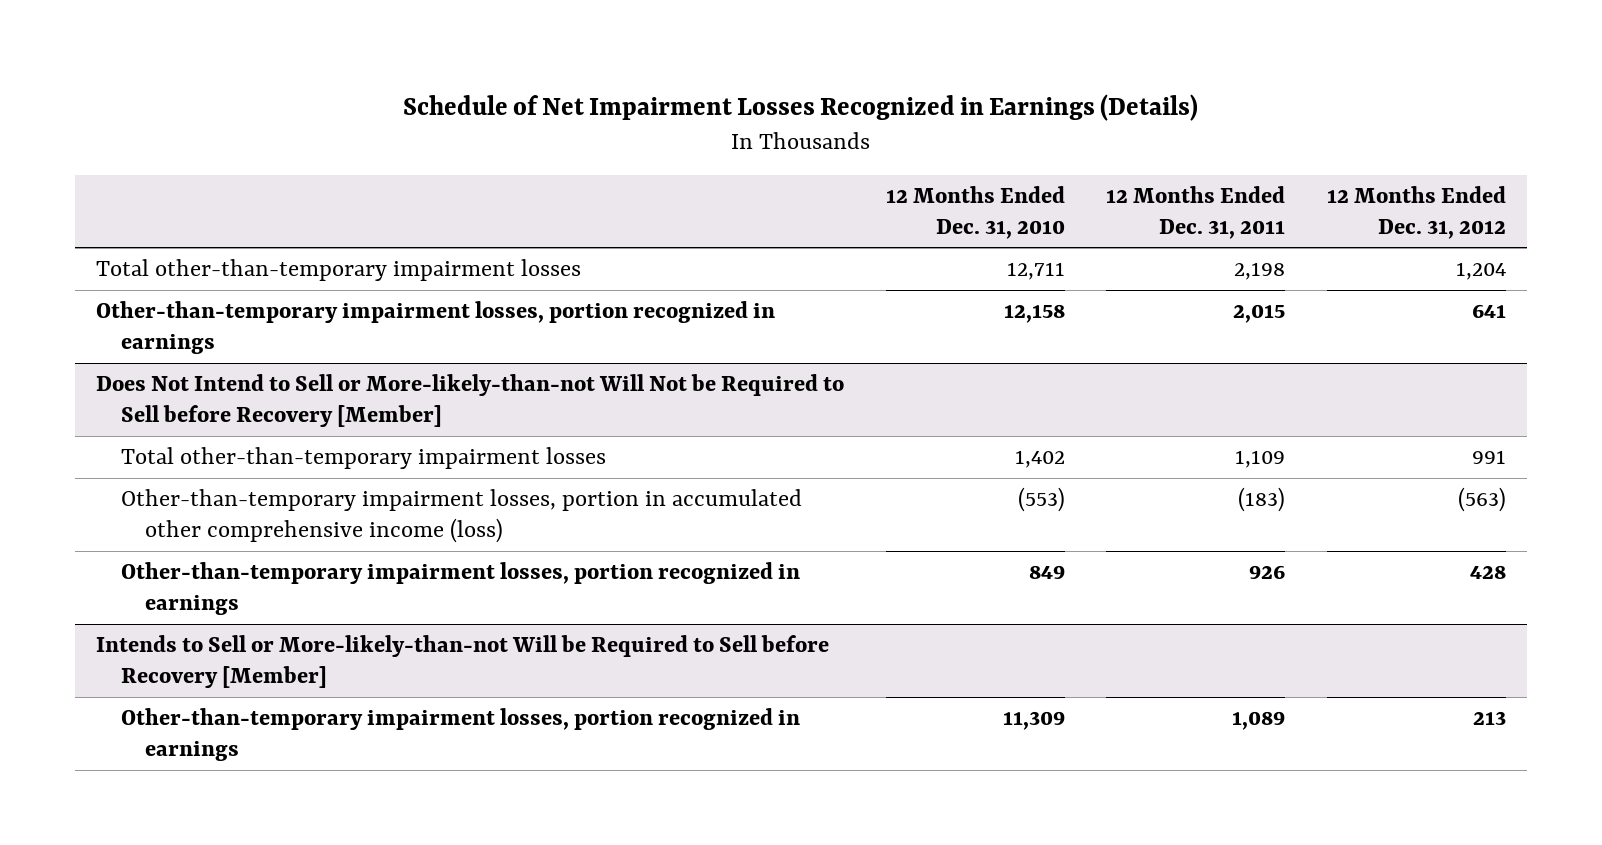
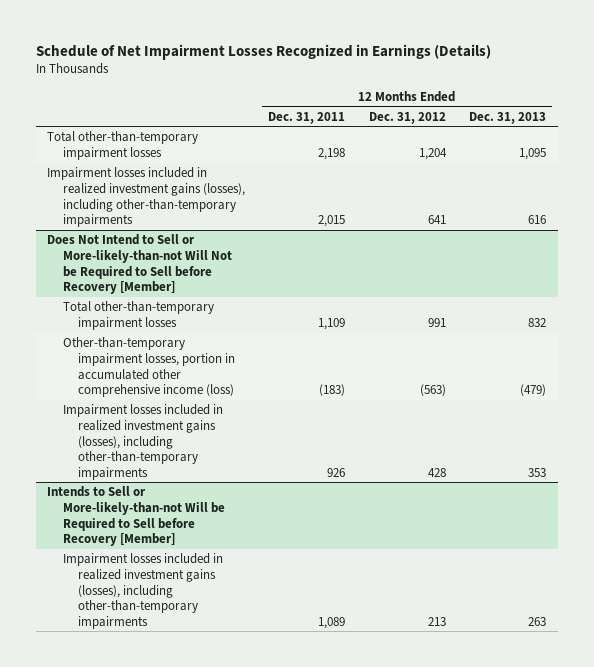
[885,185,1065,239] 12 Months Ended Dec. 31, 2010 -> none
none -> [469,111,547,124] Dec. 31, 2013
[96,301,776,355] Other-than-temporary impairment losses, portion recognized in earnings -> [47,167,245,228] Impairment losses included in realized investment gains (losses), including other-than-temporary impairments
[120,562,800,616] Other-than-temporary impairment losses, portion recognized in earnings -> [62,404,223,480] Impairment losses included in realized investment gains (losses), including other-than-temporary impairments
[120,708,800,762] Other-than-temporary impairment losses, portion recognized in earnings -> [62,553,223,629] Impairment losses included in realized investment gains (losses), including other-than-temporary impairments

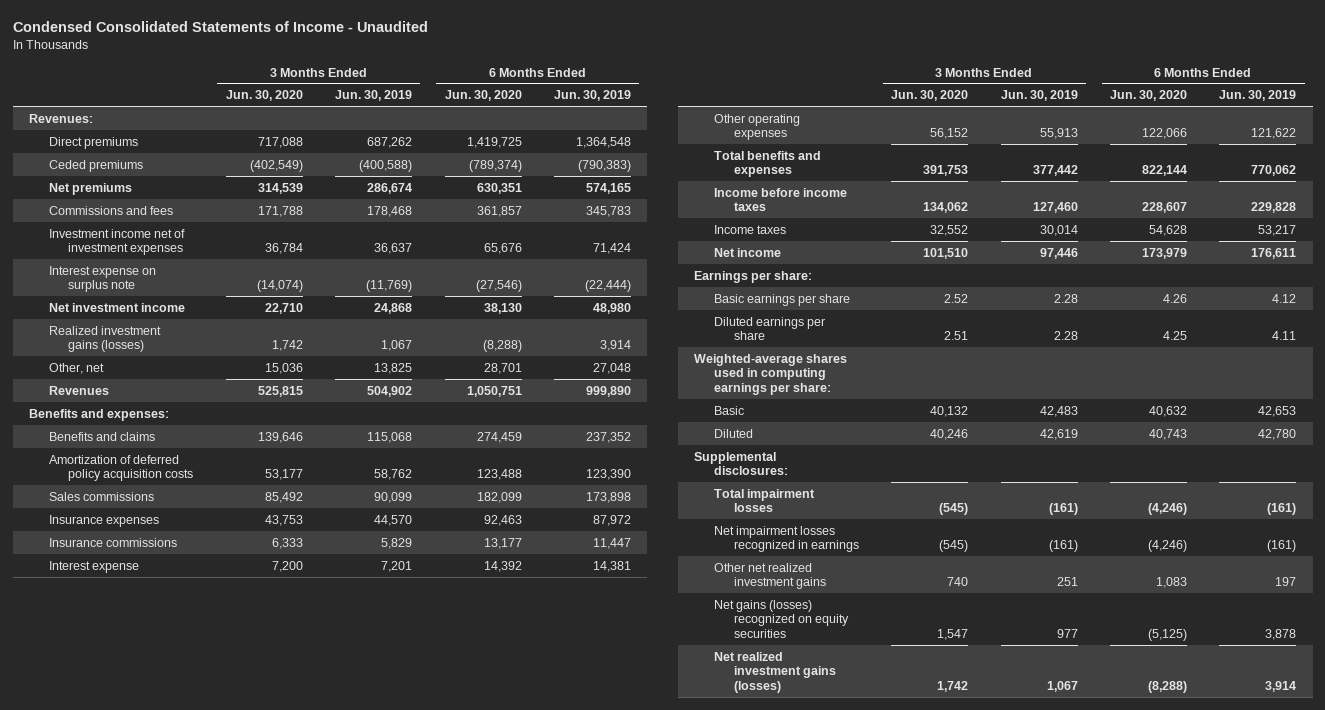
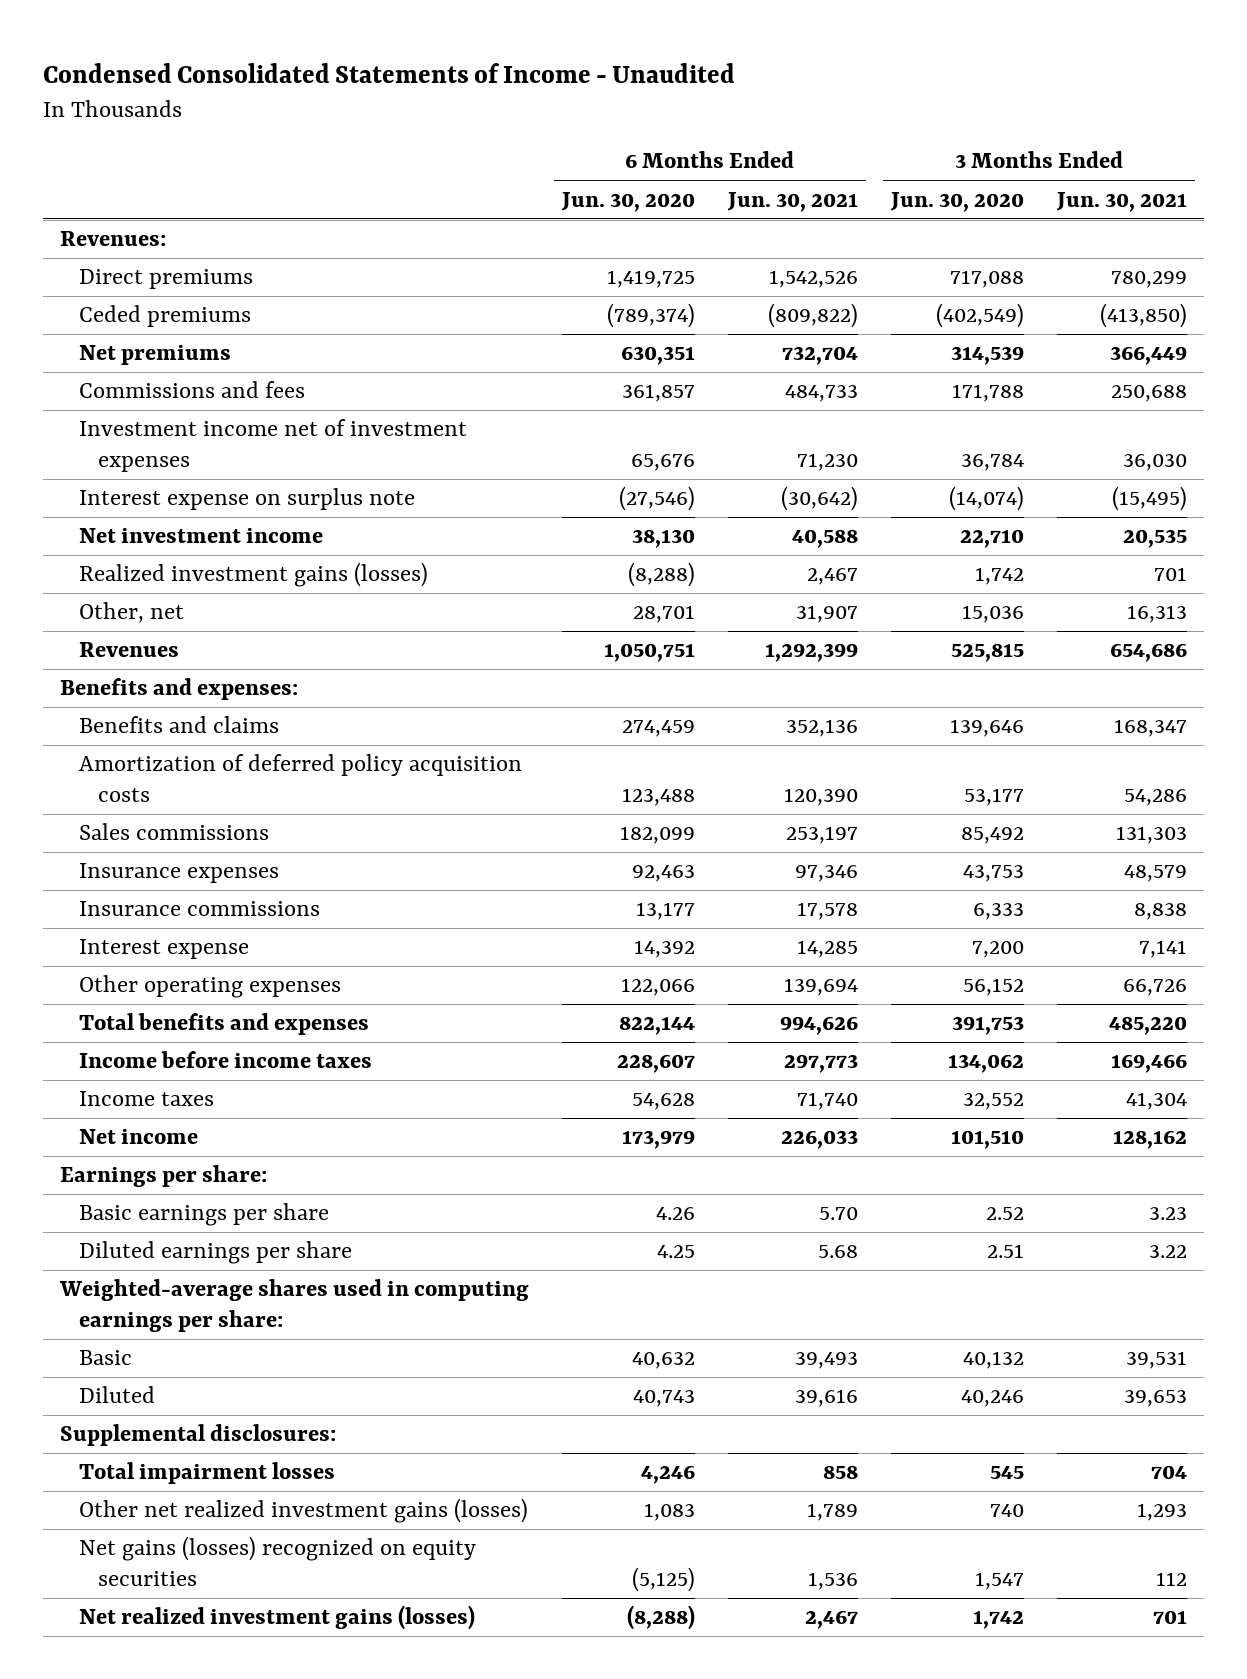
[335,90,413,102] Jun. 30, 2019 -> none
[553,90,631,102] Jun. 30, 2019 -> none
none -> [726,191,858,212] Jun. 30, 2021
none -> [1056,191,1188,212] Jun. 30, 2021
[714,525,859,553] Net impairment losses recognized in earnings -> none
[939,503,969,516] (545) -> [990,1466,1025,1480] 545
[1148,503,1188,516] (4,246) -> [640,1465,695,1485] 4,246
[714,562,826,590] Other net realized investment gains -> [78,1498,528,1524] Other net realized investment gains (losses)

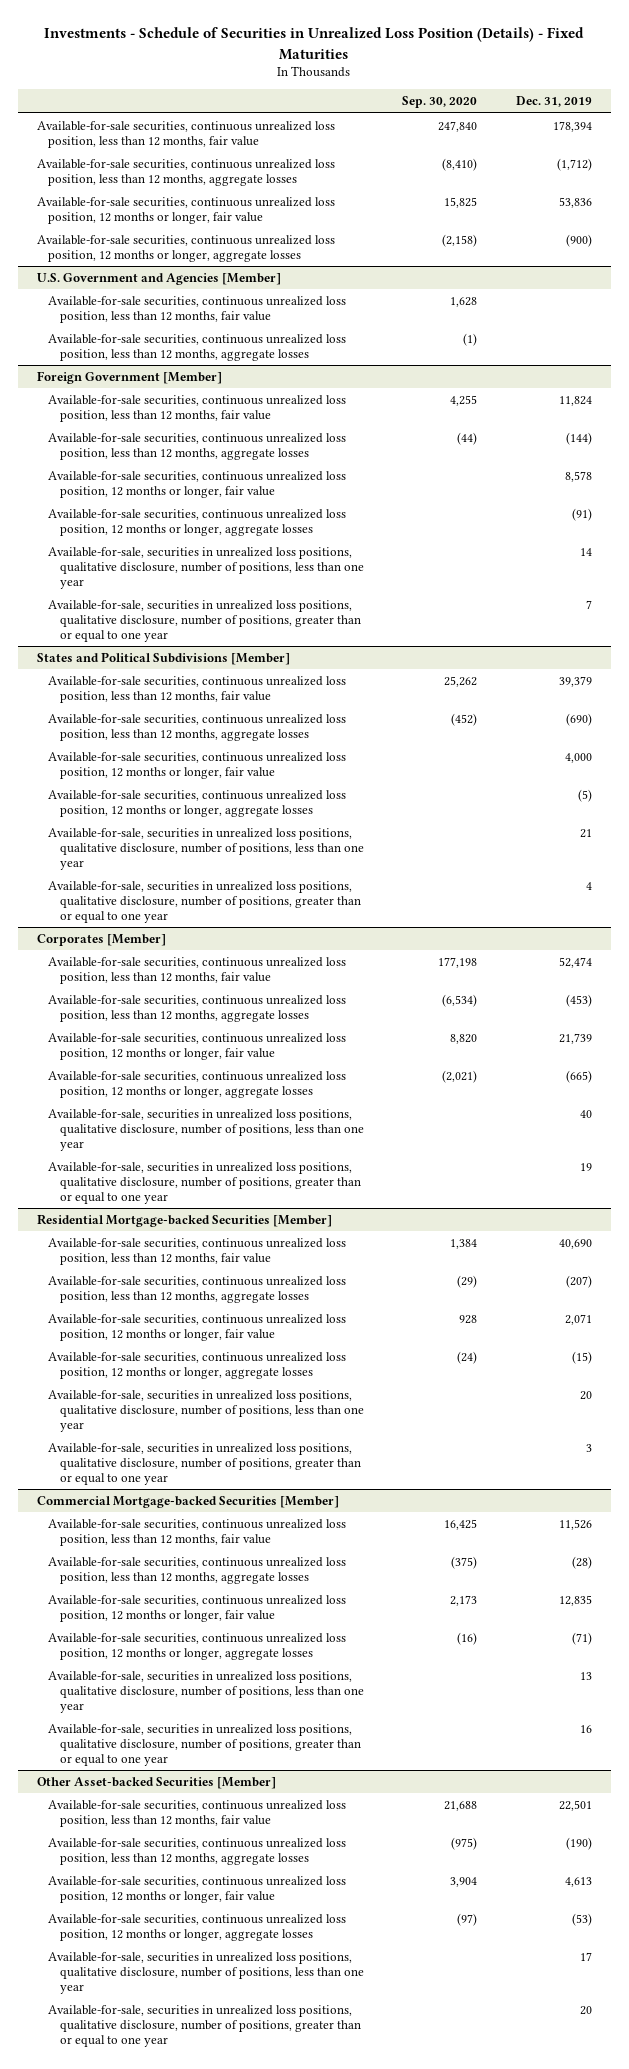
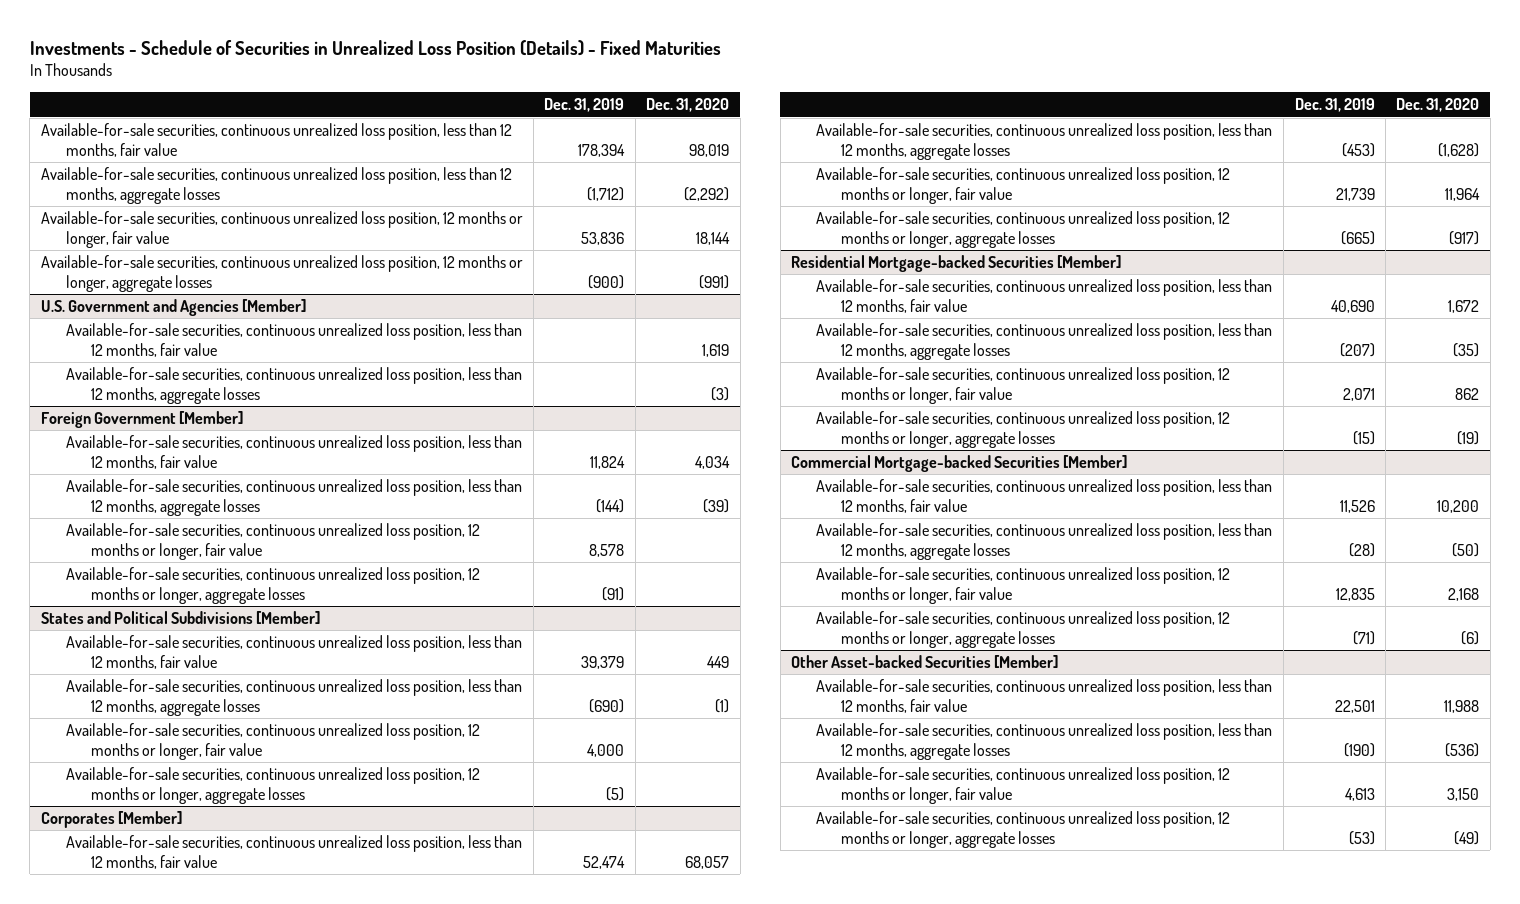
[402,96,478,109] Sep. 30, 2020 -> none
none -> [646,98,730,113] Dec. 31, 2020
[48,546,364,590] Available-for-sale, securities in unrealized loss positions, qualitative disclosure, number of positions, less than one year -> none
[48,599,361,643] Available-for-sale, securities in unrealized loss positions, qualitative disclosure, number of positions, greater than or equal to one year -> none
[48,827,364,871] Available-for-sale, securities in unrealized loss positions, qualitative disclosure, number of positions, less than one year -> none
[48,880,361,924] Available-for-sale, securities in unrealized loss positions, qualitative disclosure, number of positions, greater than or equal to one year -> none
[48,1108,364,1152] Available-for-sale, securities in unrealized loss positions, qualitative disclosure, number of positions, less than one year -> none
[48,1161,361,1205] Available-for-sale, securities in unrealized loss positions, qualitative disclosure, number of positions, greater than or equal to one year -> none
[48,1389,364,1433] Available-for-sale, securities in unrealized loss positions, qualitative disclosure, number of positions, less than one year -> none
[48,1442,361,1486] Available-for-sale, securities in unrealized loss positions, qualitative disclosure, number of positions, greater than or equal to one year -> none
[48,1670,364,1714] Available-for-sale, securities in unrealized loss positions, qualitative disclosure, number of positions, less than one year -> none
[48,1723,361,1767] Available-for-sale, securities in unrealized loss positions, qualitative disclosure, number of positions, greater than or equal to one year -> none
[48,1951,364,1995] Available-for-sale, securities in unrealized loss positions, qualitative disclosure, number of positions, less than one year -> none
[48,2004,361,2048] Available-for-sale, securities in unrealized loss positions, qualitative disclosure, number of positions, greater than or equal to one year -> none

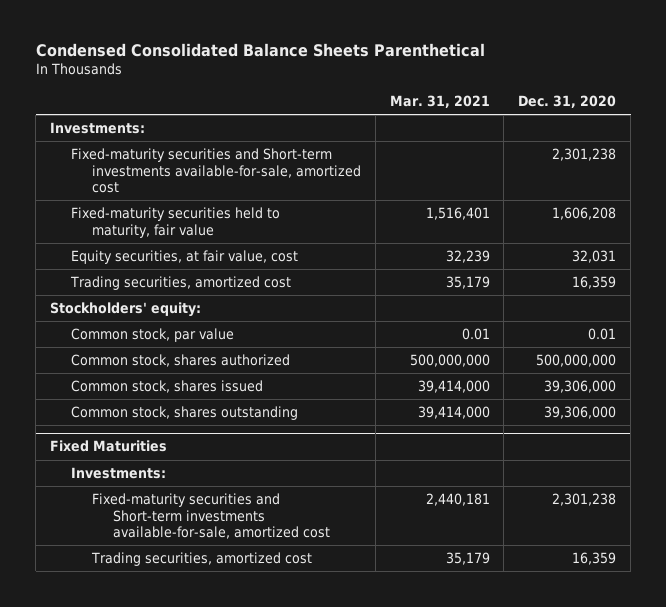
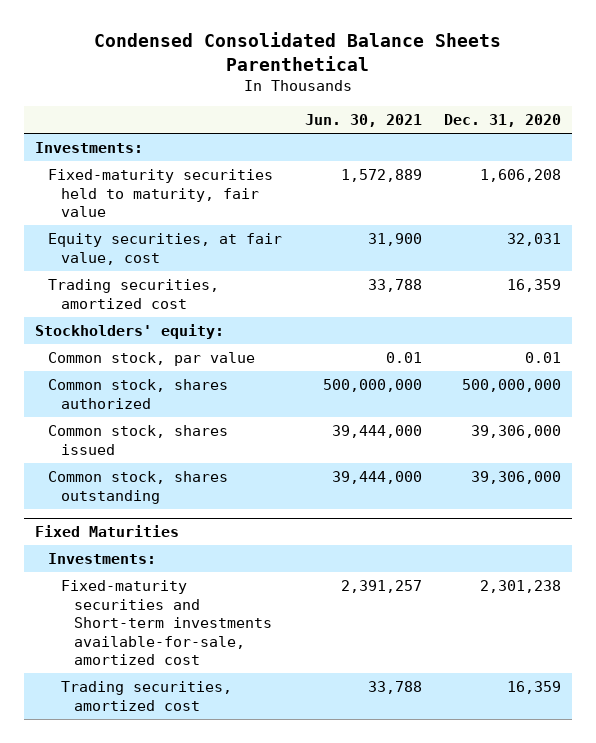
[389,94,490,108] Mar. 31, 2021 -> none
none -> [304,114,422,128] Jun. 30, 2021
[70,148,361,194] Fixed-maturity securities and Short-term investments available-for-sale, amortized cost -> none

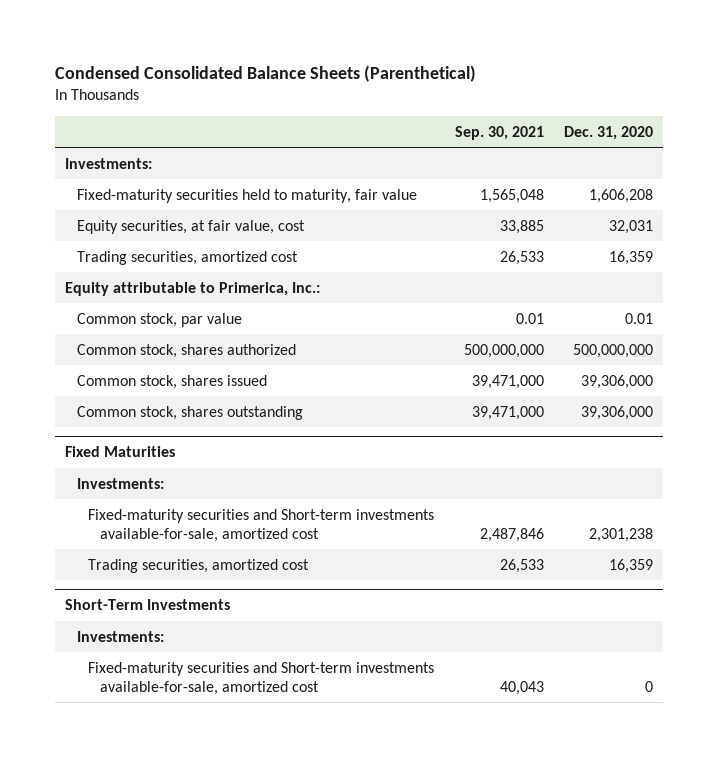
[94,32,502,71] Condensed Consolidated Balance Sheets Parenthetical -> [54,65,476,83] Condensed Consolidated Balance Sheets (Parenthetical)
[304,114,422,128] Jun. 30, 2021 -> none
none -> [454,125,544,140] Sep. 30, 2021
[35,324,225,340] Stockholders' equity: -> [65,281,321,296] Equity attributable to Primerica, Inc.:
none -> [65,599,231,611] Short-Term Investments
none -> [76,630,164,642] Investments:
none -> [88,661,435,695] Fixed-maturity securities and Short-term investments available-for-sale, amortized cost

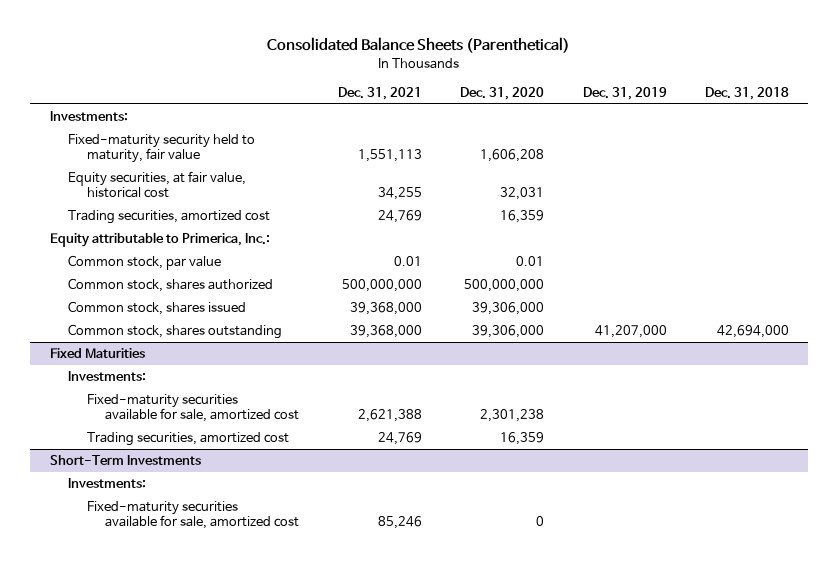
[54,65,476,83] Condensed Consolidated Balance Sheets (Parenthetical) -> [267,37,571,54] Consolidated Balance Sheets (Parenthetical)
[454,125,544,140] Sep. 30, 2021 -> none
none -> [337,86,422,100] Dec. 31, 2021
none -> [582,86,667,100] Dec. 31, 2019
none -> [705,86,790,100] Dec. 31, 2018
[76,188,417,203] Fixed-maturity securities held to maturity, fair value -> [68,134,256,164] Fixed-maturity security held to maturity, fair value
[76,219,305,234] Equity securities, at fair value, cost -> [68,171,247,199] Equity securities, at fair value, historical cost
[88,508,435,542] Fixed-maturity securities and Short-term investments available-for-sale, amortized cost -> [86,394,300,423] Fixed-maturity securities available for sale, amortized cost
[88,661,435,695] Fixed-maturity securities and Short-term investments available-for-sale, amortized cost -> [86,501,300,530] Fixed-maturity securities available for sale, amortized cost

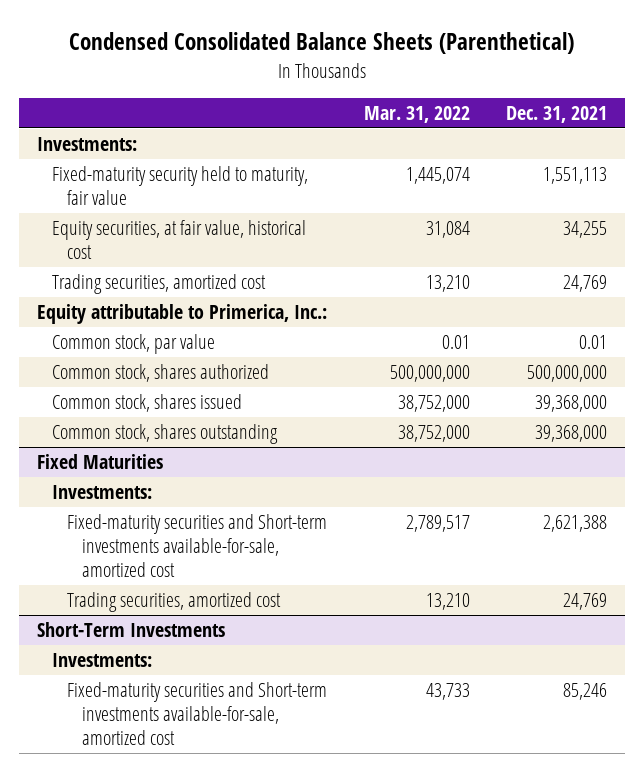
[267,37,571,54] Consolidated Balance Sheets (Parenthetical) -> [69,32,575,55] Condensed Consolidated Balance Sheets (Parenthetical)
[460,86,545,100] Dec. 31, 2020 -> none
[582,86,667,100] Dec. 31, 2019 -> none
[705,86,790,100] Dec. 31, 2018 -> none
none -> [363,105,470,123] Mar. 31, 2022
[86,394,300,423] Fixed-maturity securities available for sale, amortized cost -> [67,514,328,578] Fixed-maturity securities and Short-term investments available-for-sale, amortized cost
[86,501,300,530] Fixed-maturity securities available for sale, amortized cost -> [67,682,328,746] Fixed-maturity securities and Short-term investments available-for-sale, amortized cost

